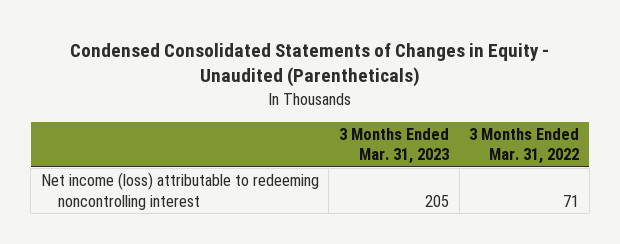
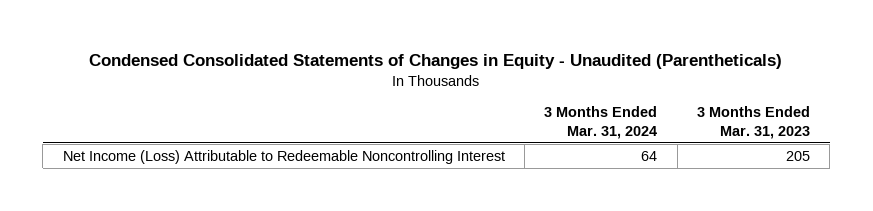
[469,127,580,165] 3 Months Ended Mar. 31, 2022 -> none
none -> [544,106,658,139] 3 Months Ended Mar. 31, 2024
[40,172,319,210] Net income (loss) attributable to redeeming noncontrolling interest -> [62,150,505,165] Net Income (Loss) Attributable to Redeemable Noncontrolling Interest

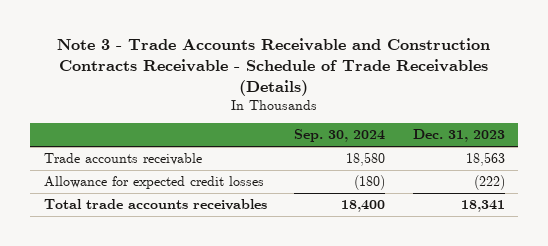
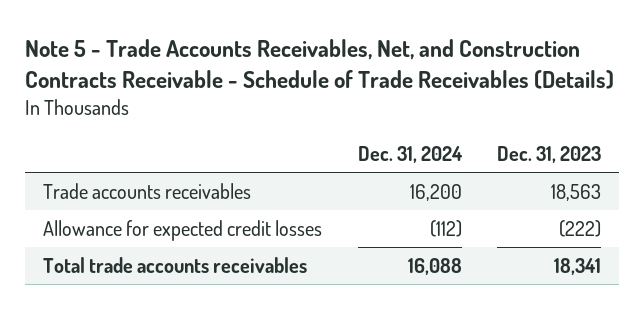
[57,38,491,96] Note 3 - Trade Accounts Receivable and Construction Contracts Receivable - Schedule of Trade Receivables (Details) -> [25,38,615,89] Note 5 - Trade Accounts Receivables, Net, and Construction Contracts Receivable - Schedule of Trade Receivables (Details)
[294,129,386,143] Sep. 30, 2024 -> none
none -> [357,146,463,164] Dec. 31, 2024
[43,153,202,166] Trade accounts receivable -> [43,182,252,199] Trade accounts receivables

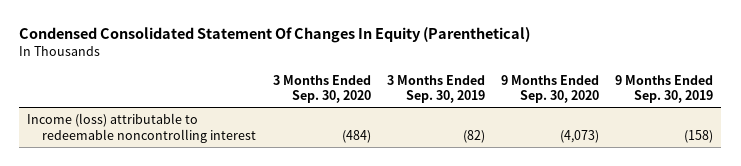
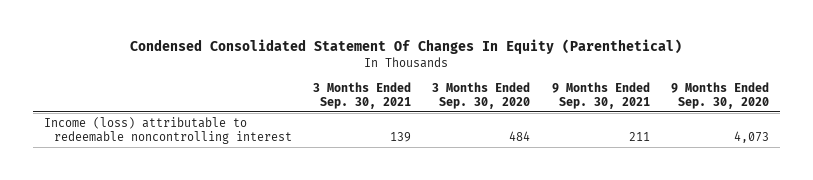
[386,74,485,104] 3 Months Ended Sep. 30, 2019 -> none
[615,74,714,104] 9 Months Ended Sep. 30, 2019 -> none
none -> [313,81,412,110] 3 Months Ended Sep. 30, 2021
none -> [551,81,650,110] 9 Months Ended Sep. 30, 2021
[341,129,371,143] (484) -> [509,131,531,142] 484
[560,129,600,143] (4,073) -> [734,131,770,144] 4,073

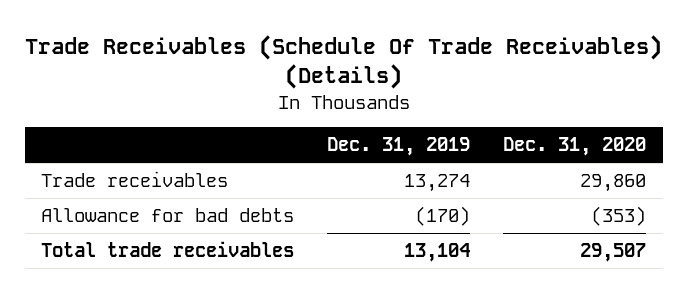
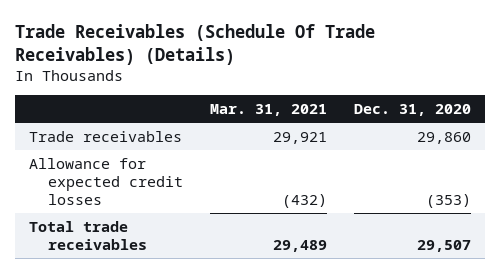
[327,137,471,157] Dec. 31, 2019 -> none
none -> [210,104,328,117] Mar. 31, 2021
[41,207,295,222] Allowance for bad debts -> [28,157,183,205] Allowance for expected credit losses

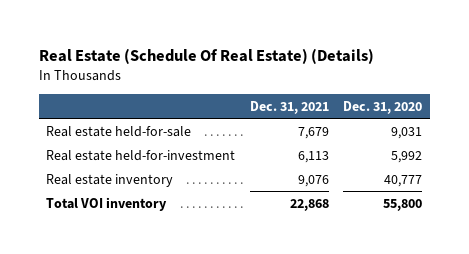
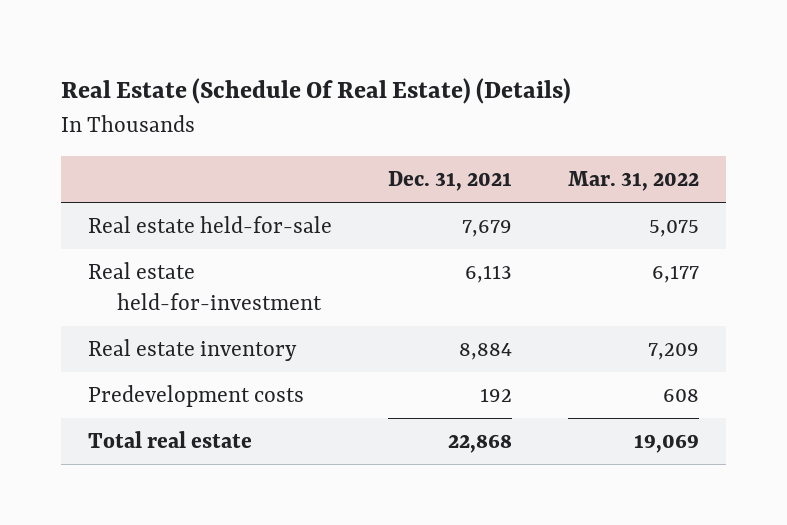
[343,101,423,115] Dec. 31, 2020 -> none
none -> [567,171,699,192] Mar. 31, 2022
[297,174,329,187] 9,076 -> [458,343,512,361] 8,884
none -> [88,385,305,408] Predevelopment costs
[46,196,168,211] Total VOI inventory -> [88,431,253,449] Total real estate

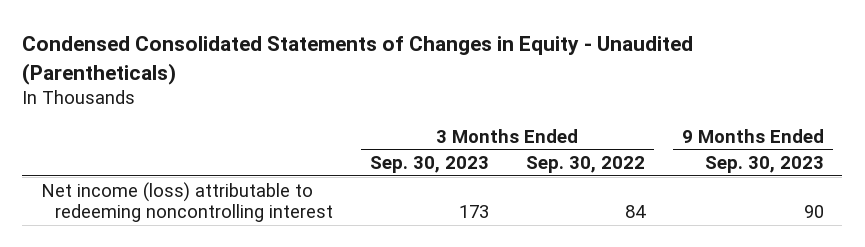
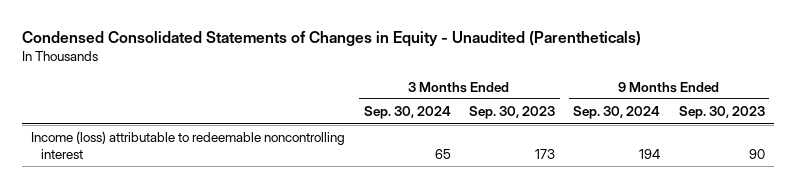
[525,156,645,174] Sep. 30, 2022 -> none
none -> [363,106,451,120] Sep. 30, 2024
none -> [573,106,661,120] Sep. 30, 2024
[40,181,334,223] Net income (loss) attributable to redeeming noncontrolling interest -> [31,131,346,159] Income (loss) attributable to redeemable noncontrolling interest

